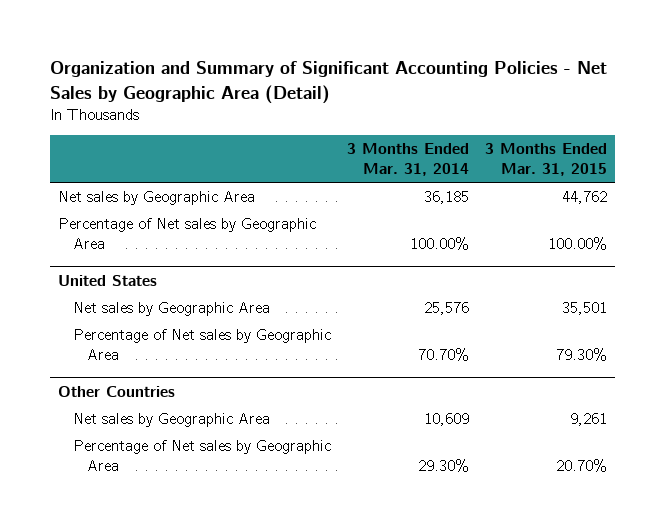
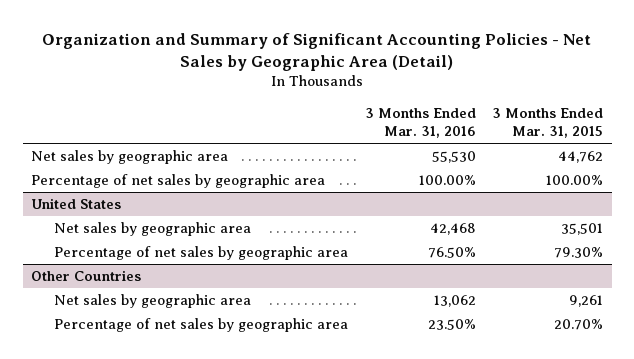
[346,143,469,176] 3 Months Ended Mar. 31, 2014 -> none
none -> [364,107,476,139] 3 Months Ended Mar. 31, 2016
[58,191,256,206] Net sales by Geographic Area -> [31,150,229,165] Net sales by geographic area
[58,218,317,249] Percentage of Net sales by Geographic Area -> [31,174,326,189] Percentage of net sales by geographic area
[72,302,270,317] Net sales by Geographic Area -> [53,222,251,237] Net sales by geographic area
[72,329,331,360] Percentage of Net sales by Geographic Area -> [53,246,348,261] Percentage of net sales by geographic area
[72,413,270,428] Net sales by Geographic Area -> [53,294,251,309] Net sales by geographic area
[72,440,331,471] Percentage of Net sales by Geographic Area -> [53,318,348,333] Percentage of net sales by geographic area

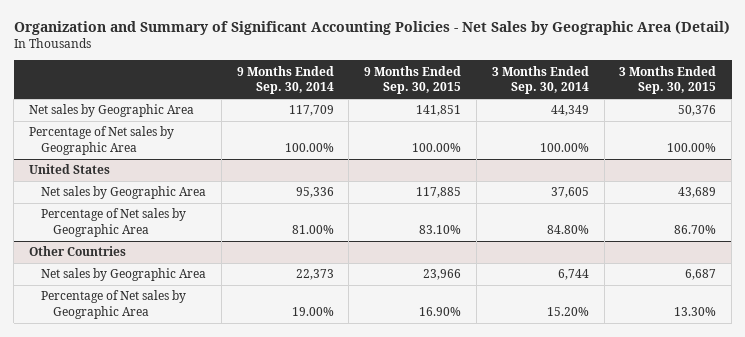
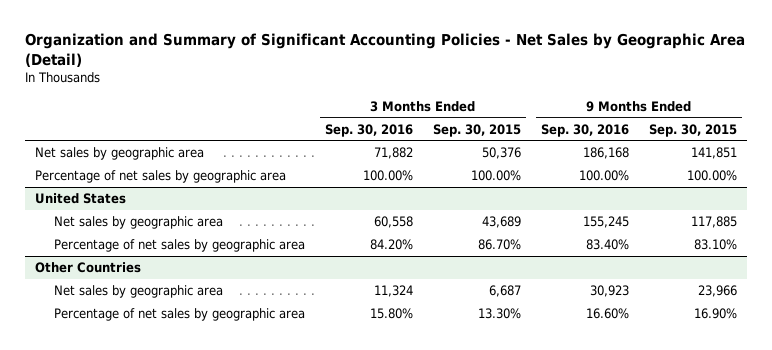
[236,65,334,95] 9 Months Ended Sep. 30, 2014 -> none
[491,65,589,95] 3 Months Ended Sep. 30, 2014 -> none
none -> [325,123,414,137] Sep. 30, 2016
none -> [541,123,630,137] Sep. 30, 2016
[29,104,195,118] Net sales by Geographic Area -> [34,147,204,161] Net sales by geographic area
[29,126,175,155] Percentage of Net sales by Geographic Area -> [34,170,286,184] Percentage of net sales by geographic area
[41,186,207,200] Net sales by Geographic Area -> [54,216,224,230] Net sales by geographic area
[41,208,187,237] Percentage of Net sales by Geographic Area -> [54,239,306,253] Percentage of net sales by geographic area
[41,268,207,282] Net sales by Geographic Area -> [54,285,224,299] Net sales by geographic area
[41,290,187,319] Percentage of Net sales by Geographic Area -> [54,308,306,322] Percentage of net sales by geographic area

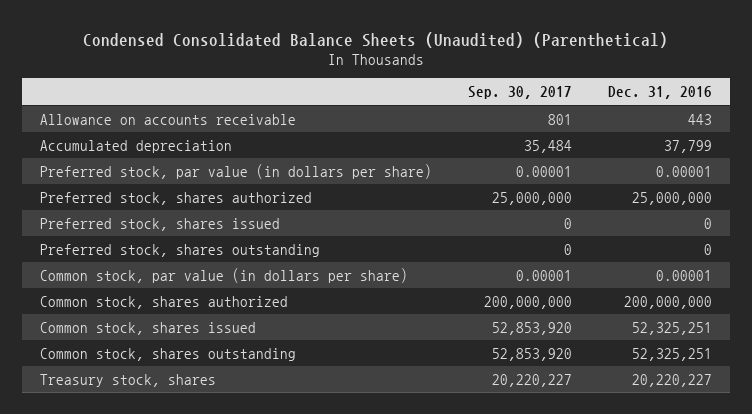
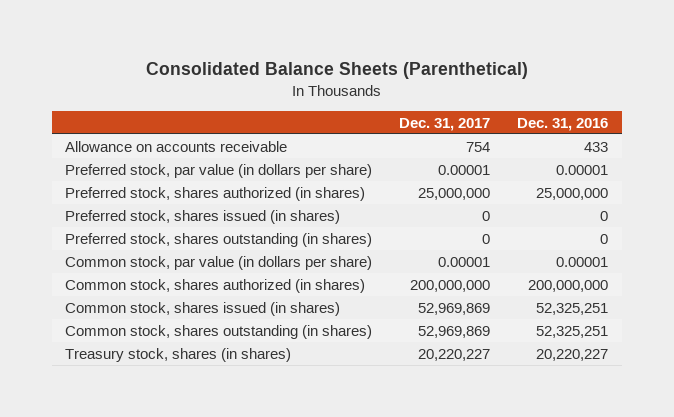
[82,31,668,48] Condensed Consolidated Balance Sheets (Unaudited) (Parenthetical) -> [145,62,528,80] Consolidated Balance Sheets (Parenthetical)
[467,86,572,100] Sep. 30, 2017 -> none
none -> [399,117,491,131] Dec. 31, 2017
[40,139,233,153] Accumulated depreciation -> none
[687,113,712,125] 443 -> [584,141,609,152] 433
[40,191,313,205] Preferred stock, shares authorized -> [65,186,366,201] Preferred stock, shares authorized (in shares)
[40,217,281,231] Preferred stock, shares issued -> [65,209,341,224] Preferred stock, shares issued (in shares)
[40,243,321,257] Preferred stock, shares outstanding -> [65,232,373,247] Preferred stock, shares outstanding (in shares)
[40,295,289,309] Common stock, shares authorized -> [65,278,366,293] Common stock, shares authorized (in shares)
[40,321,257,335] Common stock, shares issued -> [65,301,341,316] Common stock, shares issued (in shares)
[40,347,297,361] Common stock, shares outstanding -> [65,324,373,339] Common stock, shares outstanding (in shares)
[40,373,217,387] Treasury stock, shares -> [65,347,292,362] Treasury stock, shares (in shares)

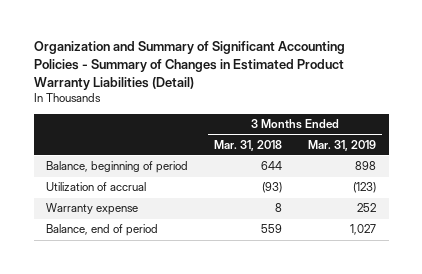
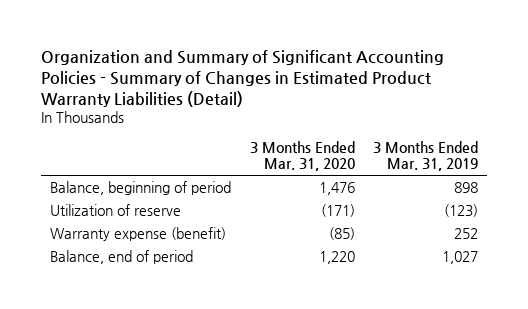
[214,139,283,151] Mar. 31, 2018 -> none
none -> [249,141,355,172] 3 Months Ended Mar. 31, 2020
[46,182,147,192] Utilization of accrual -> [50,204,182,217] Utilization of reserve
[46,203,139,216] Warranty expense -> [50,227,227,242] Warranty expense (benefit)

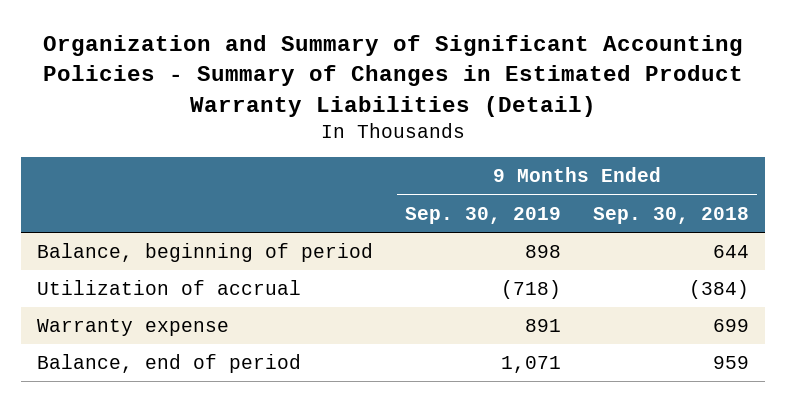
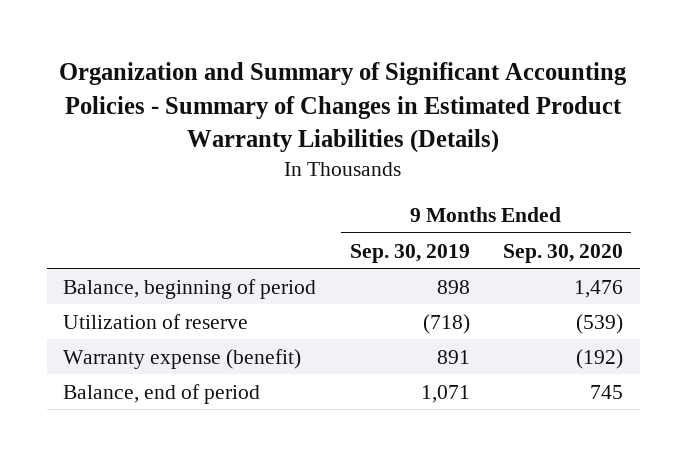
[42,34,743,117] Organization and Summary of Significant Accounting Policies - Summary of Changes in Estimated Product Warranty Liabilities (Detail) -> [59,62,628,153] Organization and Summary of Significant Accounting Policies - Summary of Changes in Estimated Product Warranty Liabilities (Details)
[593,206,750,224] Sep. 30, 2018 -> none
none -> [502,243,623,263] Sep. 30, 2020
[36,280,301,296] Utilization of accrual -> [63,313,249,329] Utilization of reserve
[36,319,229,337] Warranty expense -> [63,348,302,369] Warranty expense (benefit)

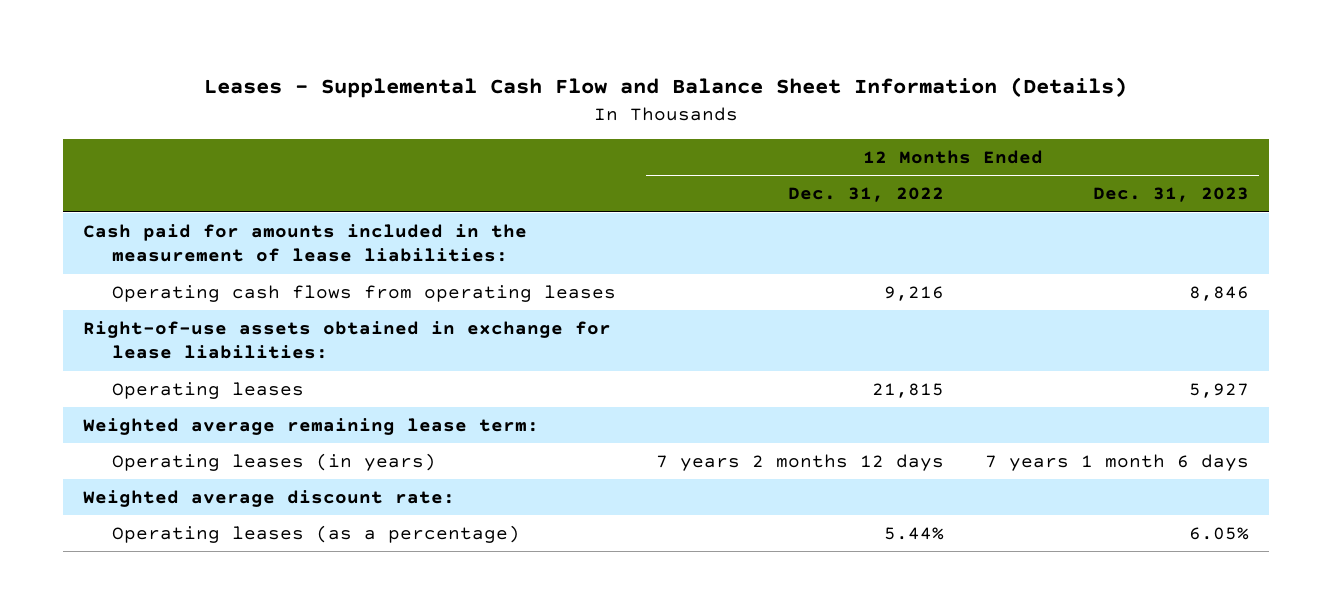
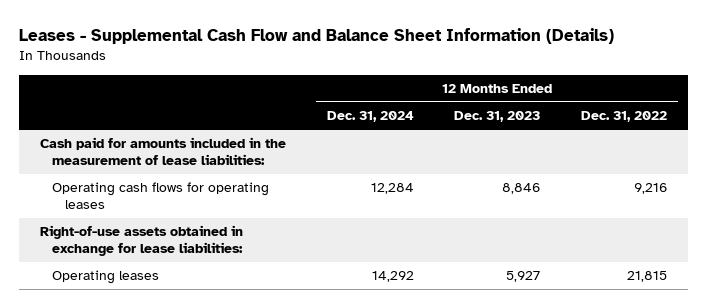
none -> [326,111,414,123] Dec. 31, 2024
[112,284,617,302] Operating cash flows from operating leases -> [52,182,270,209] Operating cash flows for operating leases
[83,417,540,435] Weighted average remaining lease term: -> none
[112,452,437,471] Operating leases (in years) -> none
[83,489,456,507] Weighted average discount rate: -> none
[112,524,521,543] Operating leases (as a percentage) -> none

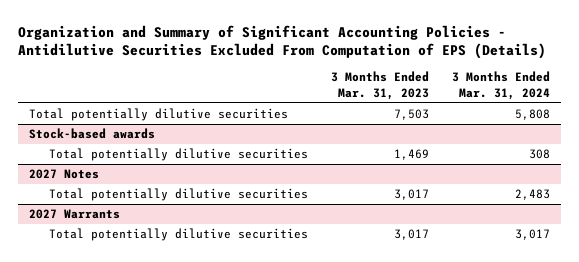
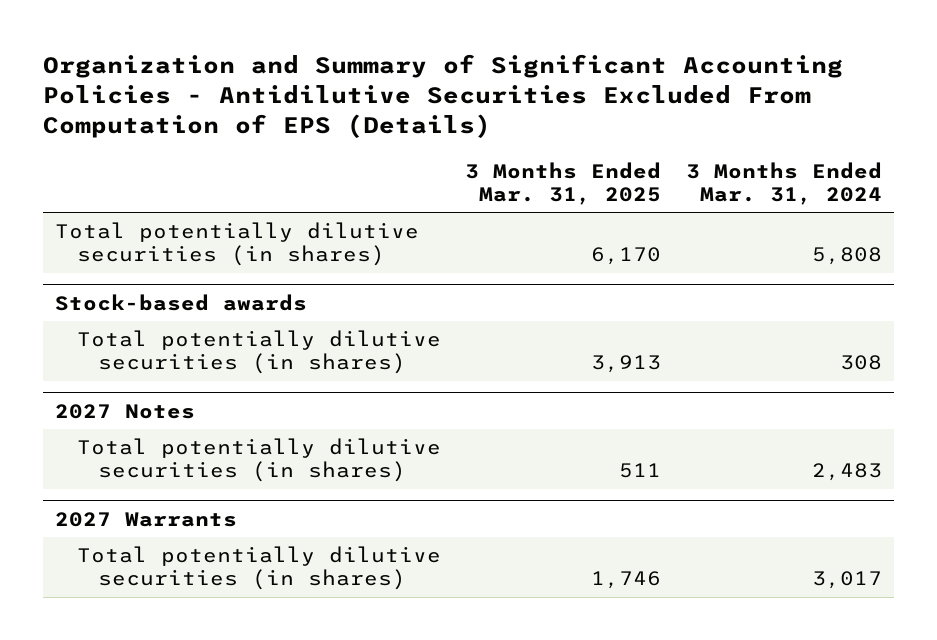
[330,71,429,100] 3 Months Ended Mar. 31, 2023 -> none
none -> [465,161,662,205] 3 Months Ended Mar. 31, 2025
[29,108,289,122] Total potentially dilutive securities -> [55,222,420,267] Total potentially dilutive securities (in shares)
[48,148,308,162] Total potentially dilutive securities -> [76,330,441,375] Total potentially dilutive securities (in shares)
[48,188,308,202] Total potentially dilutive securities -> [76,438,441,483] Total potentially dilutive securities (in shares)
[48,228,308,242] Total potentially dilutive securities -> [76,546,441,591] Total potentially dilutive securities (in shares)

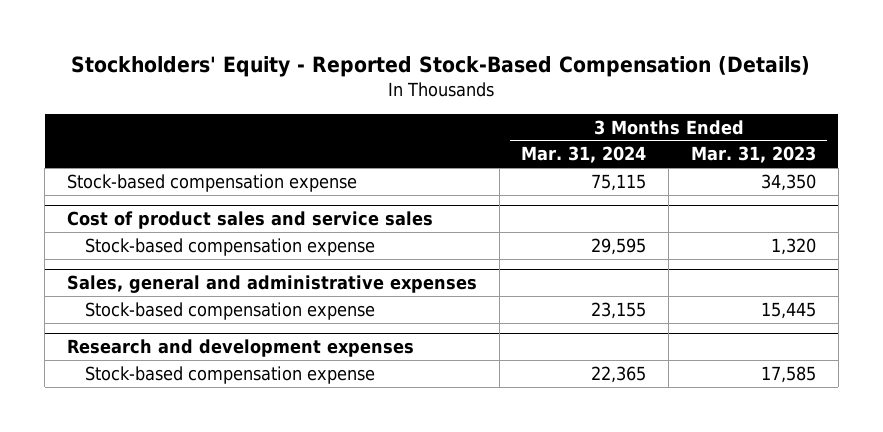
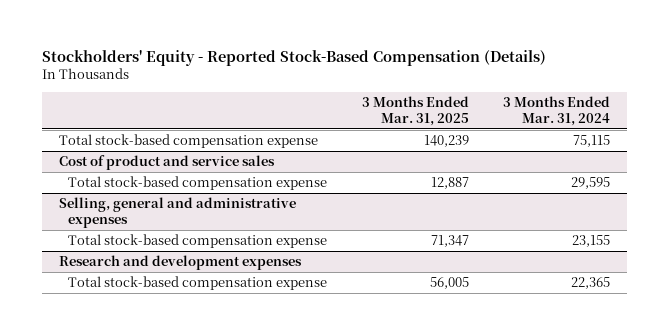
[691,146,817,164] Mar. 31, 2023 -> none
none -> [361,96,469,126] 3 Months Ended Mar. 31, 2025
[66,173,357,192] Stock-based compensation expense -> [59,134,319,149] Total stock-based compensation expense
[66,211,433,230] Cost of product sales and service sales -> [59,155,276,171] Cost of product and service sales
[85,237,376,256] Stock-based compensation expense -> [68,176,328,191] Total stock-based compensation expense
[66,275,477,294] Sales, general and administrative expenses -> [59,197,297,228] Selling, general and administrative expenses
[85,301,376,320] Stock-based compensation expense -> [68,234,328,249] Total stock-based compensation expense
[85,365,376,384] Stock-based compensation expense -> [68,276,328,291] Total stock-based compensation expense

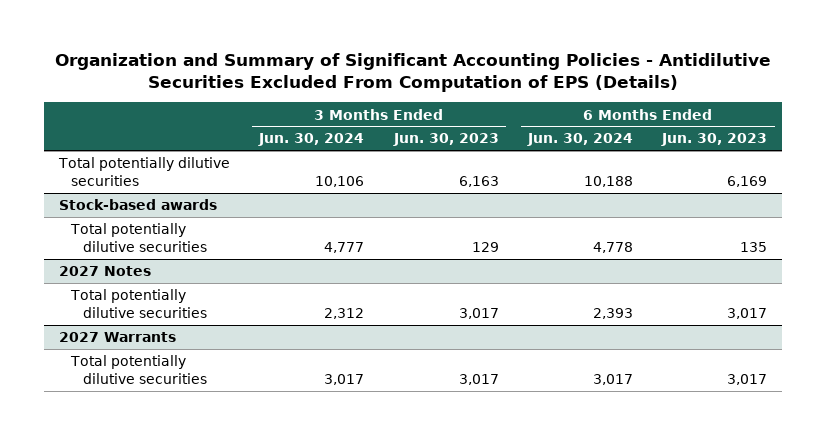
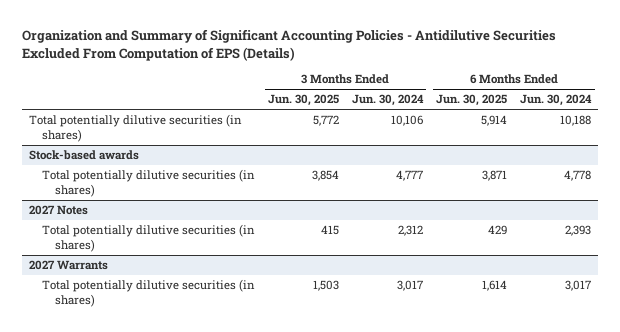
[392,133,499,147] Jun. 30, 2023 -> none
[661,133,768,147] Jun. 30, 2023 -> none
none -> [267,94,339,107] Jun. 30, 2025
none -> [436,94,508,107] Jun. 30, 2025
[57,157,230,187] Total potentially dilutive securities -> [28,114,242,142] Total potentially dilutive securities (in shares)
[70,223,208,253] Total potentially dilutive securities -> [41,169,255,197] Total potentially dilutive securities (in shares)
[70,289,208,319] Total potentially dilutive securities -> [41,224,255,252] Total potentially dilutive securities (in shares)
[70,355,208,385] Total potentially dilutive securities -> [41,279,255,307] Total potentially dilutive securities (in shares)

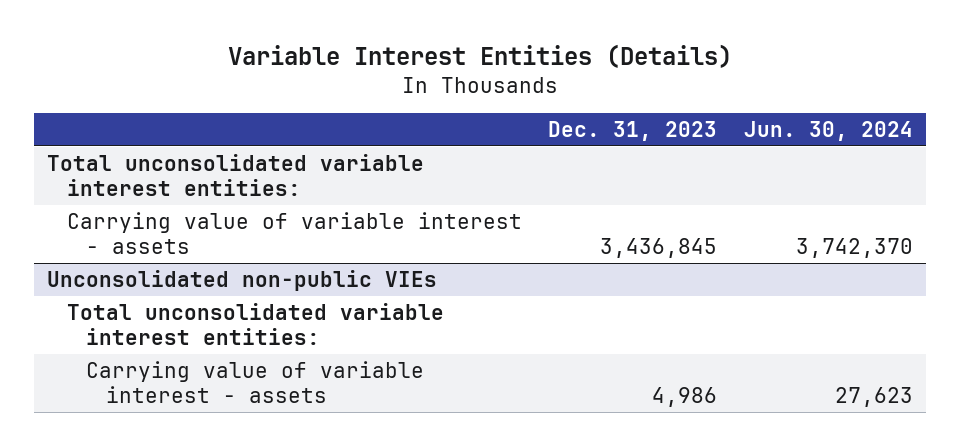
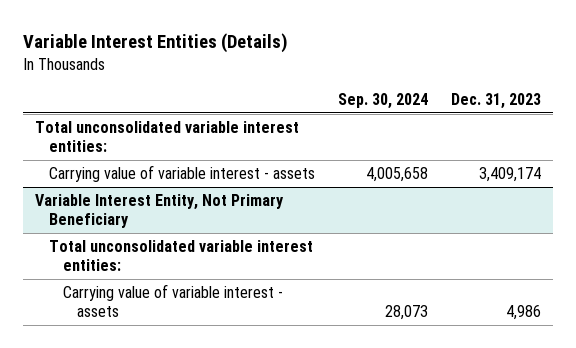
[743,120,913,141] Jun. 30, 2024 -> none
none -> [338,93,429,110] Sep. 30, 2024
[600,238,718,259] 3,436,845 -> [479,167,542,183] 3,409,174
[46,269,437,291] Unconsolidated non-public VIEs -> [35,194,285,229] Variable Interest Entity, Not Primary Beneficiary

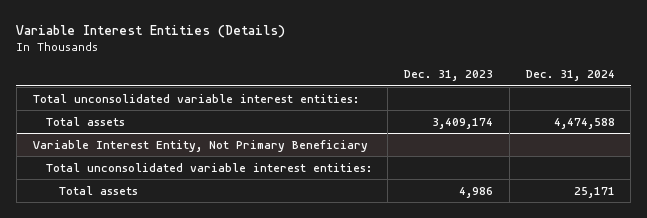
[338,93,429,110] Sep. 30, 2024 -> none
none -> [525,70,615,82] Dec. 31, 2024
[48,165,315,183] Carrying value of variable interest - assets -> [45,116,125,126] Total assets
[62,284,283,318] Carrying value of variable interest - assets -> [58,185,138,195] Total assets

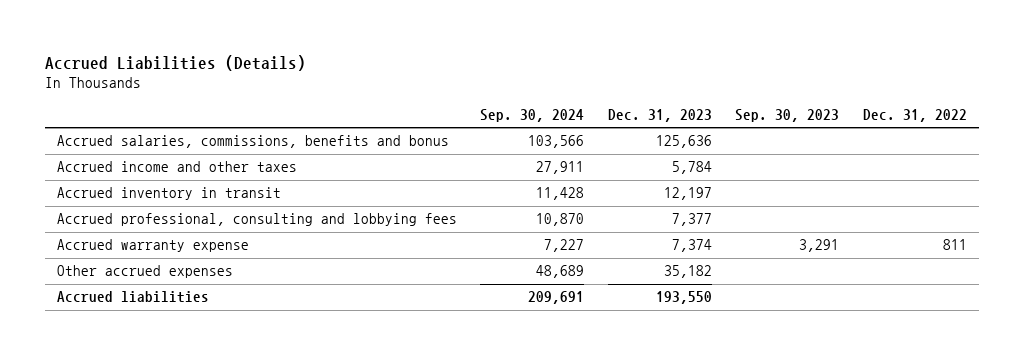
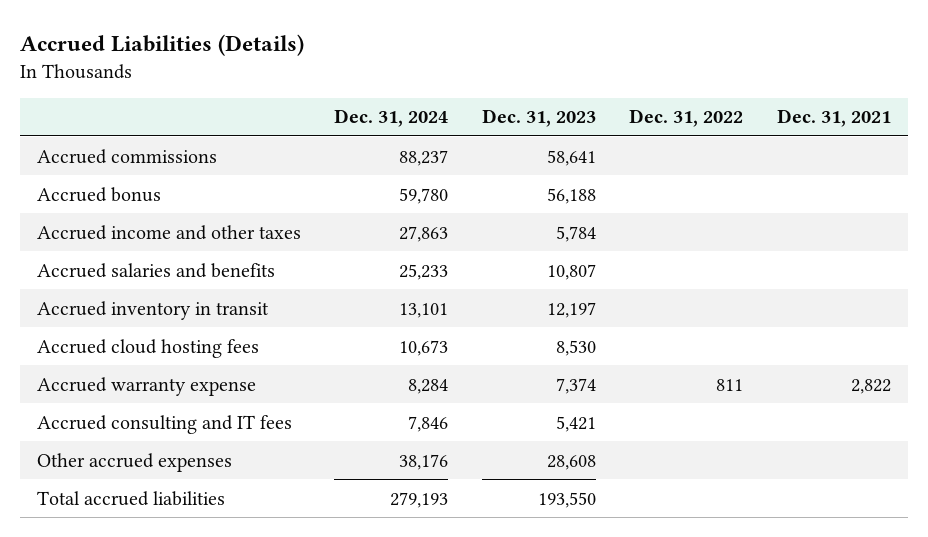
[480,109,585,123] Sep. 30, 2024 -> none
[735,109,840,123] Sep. 30, 2023 -> none
none -> [334,109,449,128] Dec. 31, 2024
none -> [776,109,891,128] Dec. 31, 2021
[56,135,449,149] Accrued salaries, commissions, benefits and bonus -> none
none -> [36,148,217,164] Accrued commissions
none -> [36,186,161,202] Accrued bonus
none -> [36,262,275,278] Accrued salaries and benefits
[56,213,457,227] Accrued professional, consulting and lobbying fees -> none
none -> [36,338,259,358] Accrued cloud hosting fees
none -> [36,414,292,434] Accrued consulting and IT fees
[663,265,712,279] 35,182 -> [546,454,596,470] 28,608
[56,291,209,304] Accrued liabilities -> [36,490,225,506] Total accrued liabilities

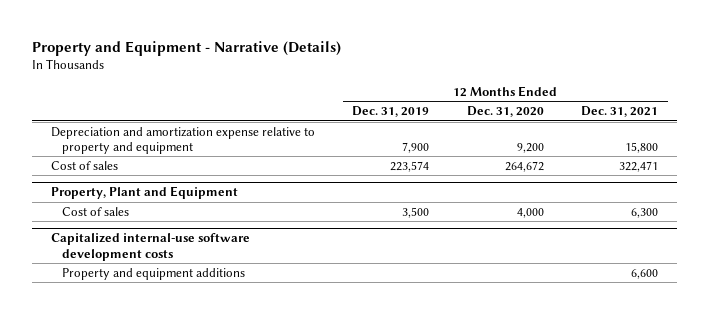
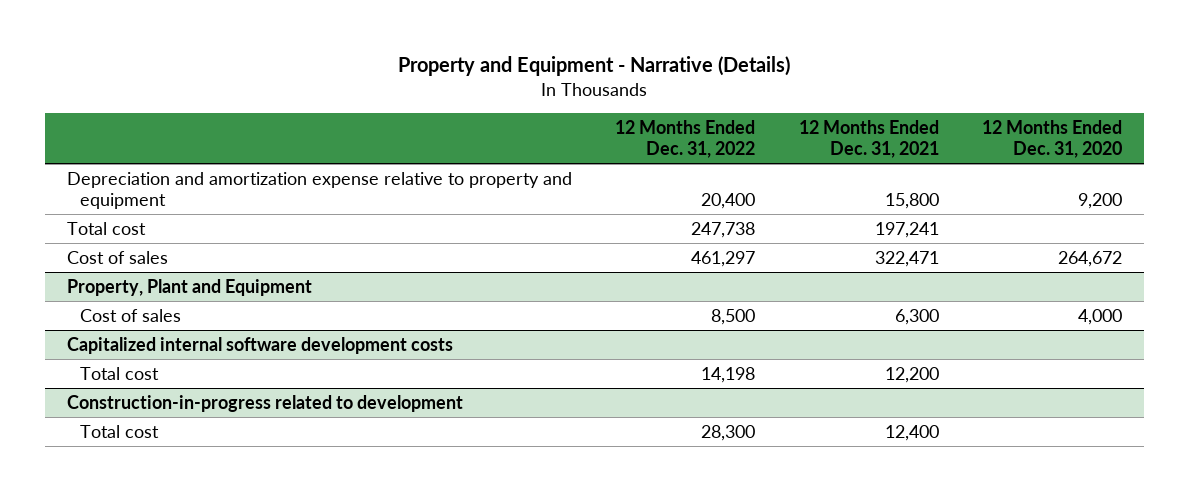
[352,106,430,118] Dec. 31, 2019 -> none
none -> [615,119,756,159] 12 Months Ended Dec. 31, 2022
none -> [66,221,146,235] Total cost
[62,267,246,280] Property and equipment additions -> none
[50,233,250,261] Capitalized internal-use software development costs -> [66,336,453,354] Capitalized internal software development costs
none -> [79,366,159,380] Total cost
none -> [66,394,463,412] Construction-in-progress related to development
none -> [79,424,159,438] Total cost

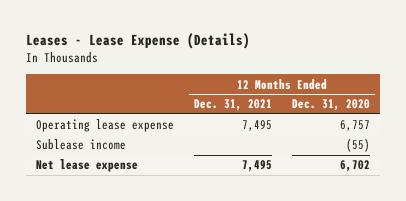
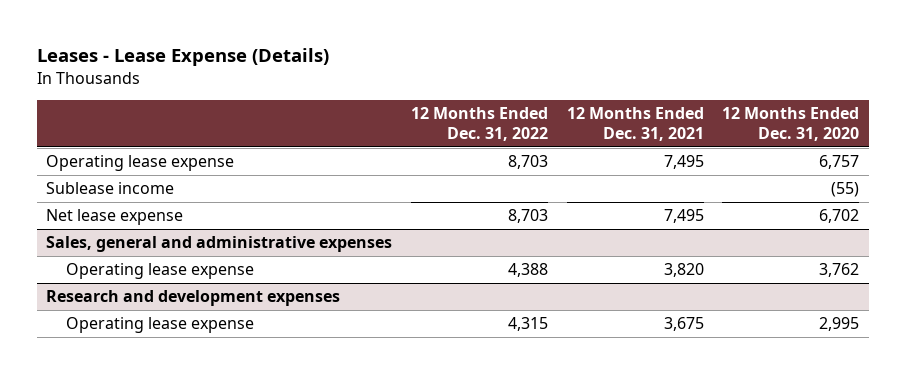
none -> [411,107,549,141] 12 Months Ended Dec. 31, 2022
none -> [46,236,393,253] Sales, general and administrative expenses
none -> [66,263,255,280] Operating lease expense
none -> [46,290,341,307] Research and development expenses
none -> [66,317,255,334] Operating lease expense

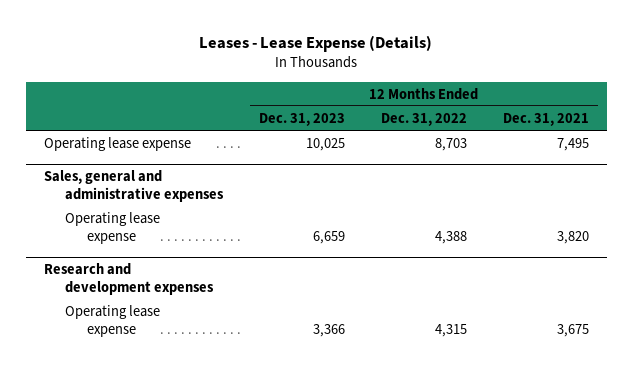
[722,107,860,141] 12 Months Ended Dec. 31, 2020 -> none
none -> [259,112,346,126] Dec. 31, 2023
[46,182,175,195] Sublease income -> none
[46,209,184,226] Net lease expense -> none

